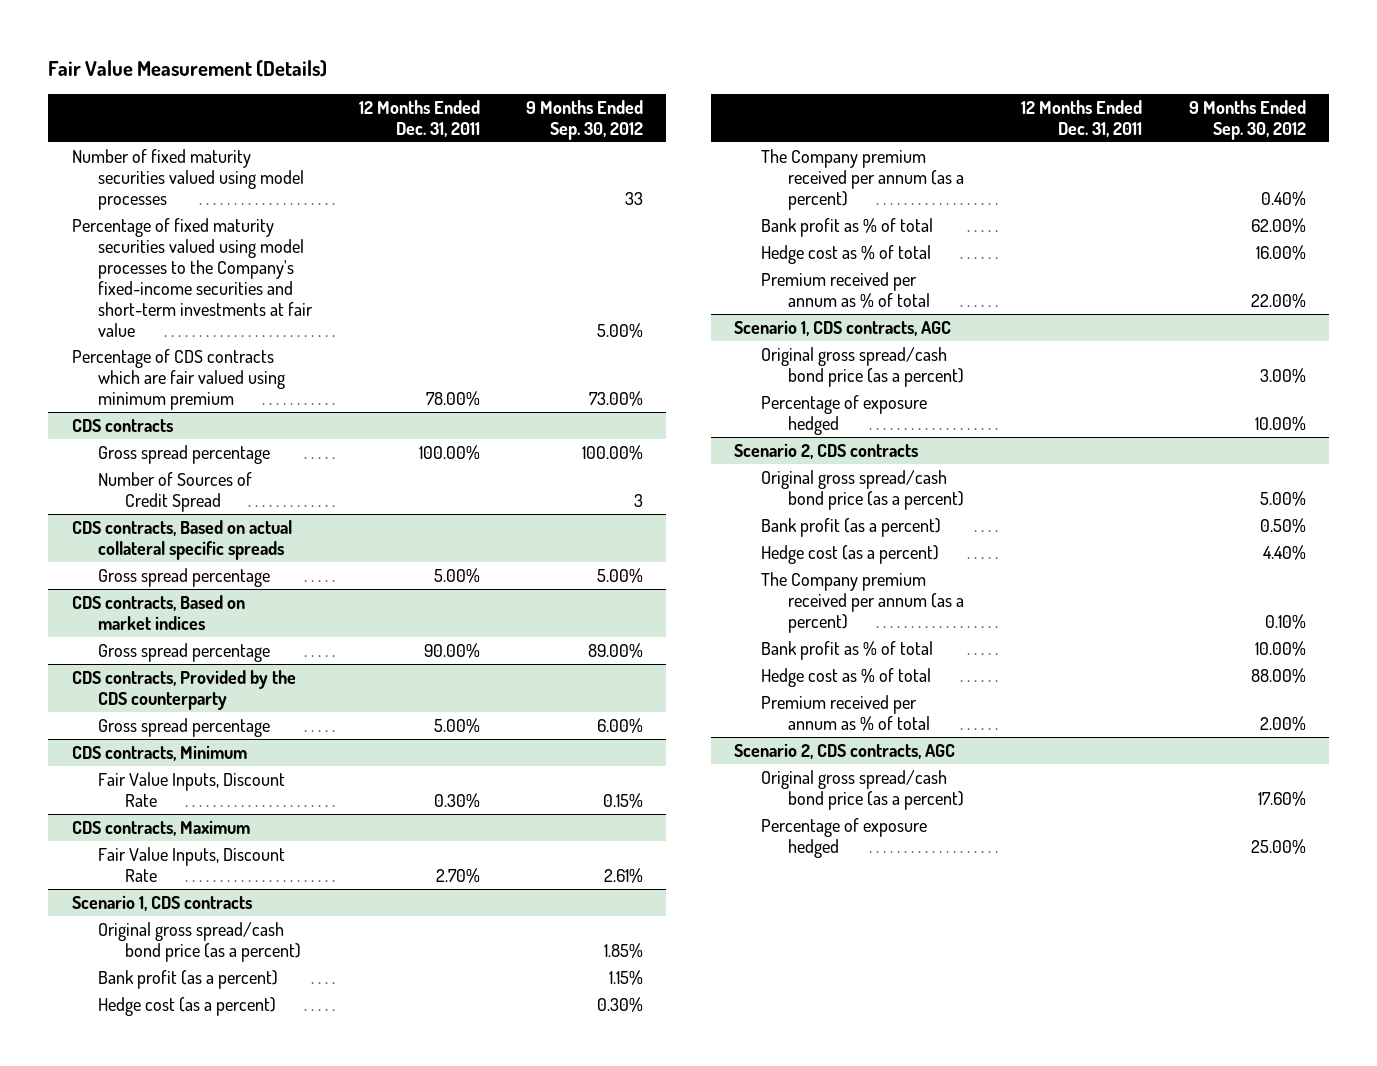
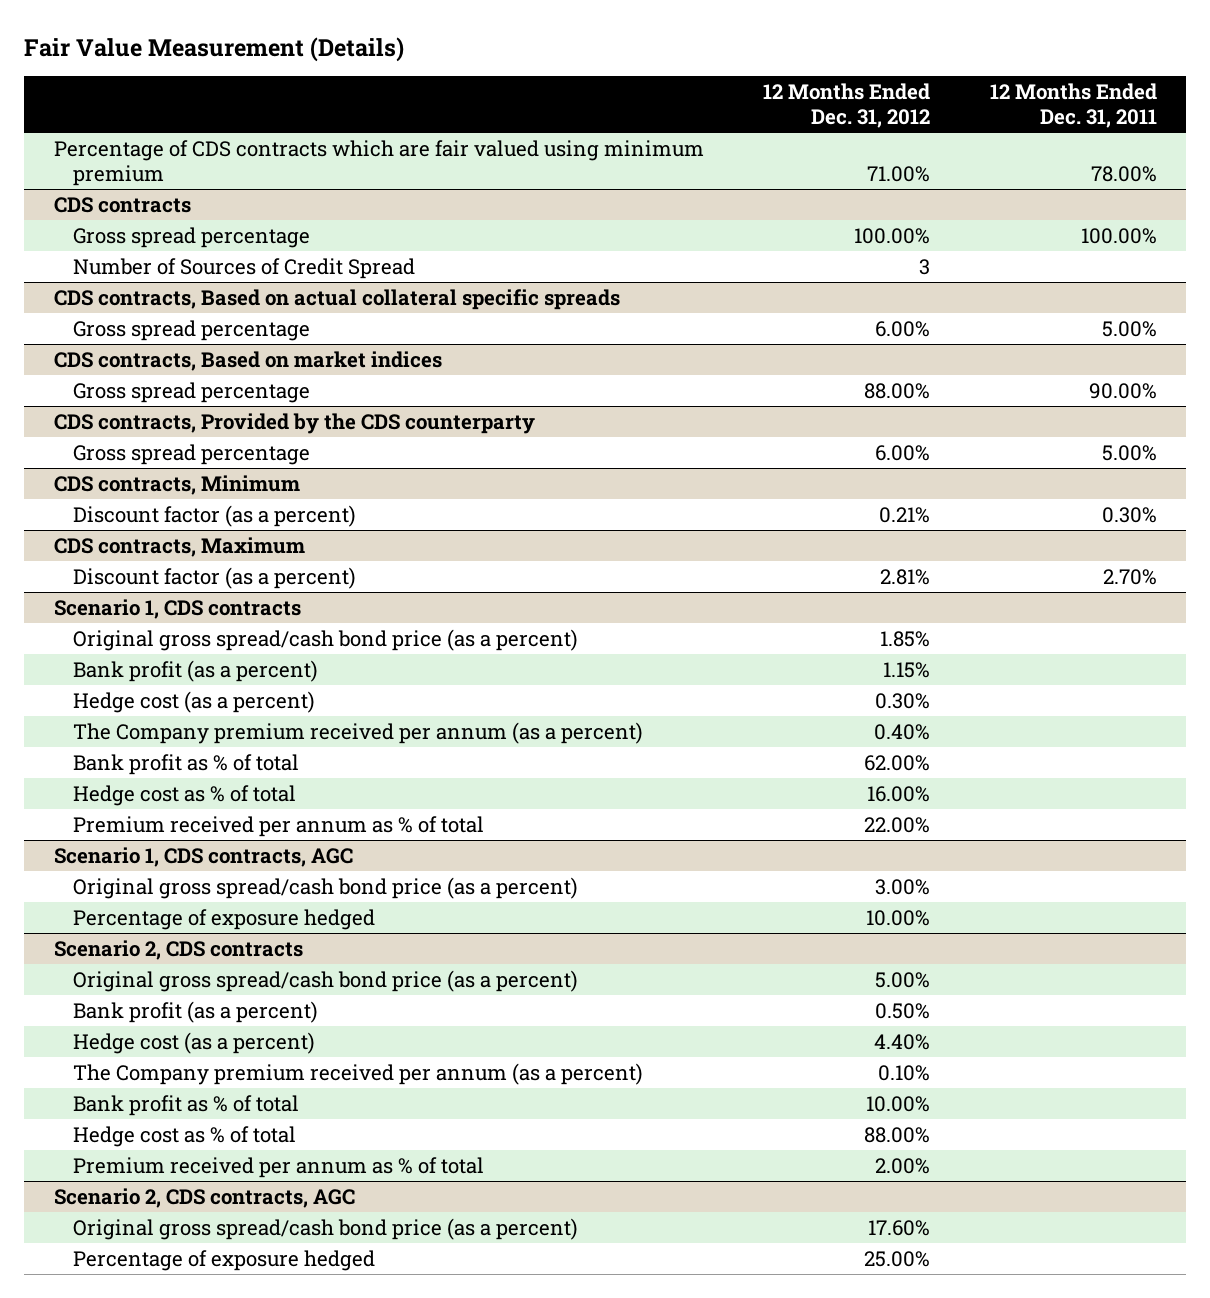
[526,100,644,140] 9 Months Ended Sep. 30, 2012 -> none
none -> [763,83,931,128] 12 Months Ended Dec. 31, 2012
[71,148,305,210] Number of fixed maturity securities valued using model processes -> none
[71,217,314,337] Percentage of fixed maturity securities valued using model processes to the Company's fixed-income securities and short-term investments at fair value -> none
[98,771,286,807] Fair Value Inputs, Discount Rate -> [73,504,357,527] Discount factor (as a percent)
[98,846,286,882] Fair Value Inputs, Discount Rate -> [73,566,357,589] Discount factor (as a percent)

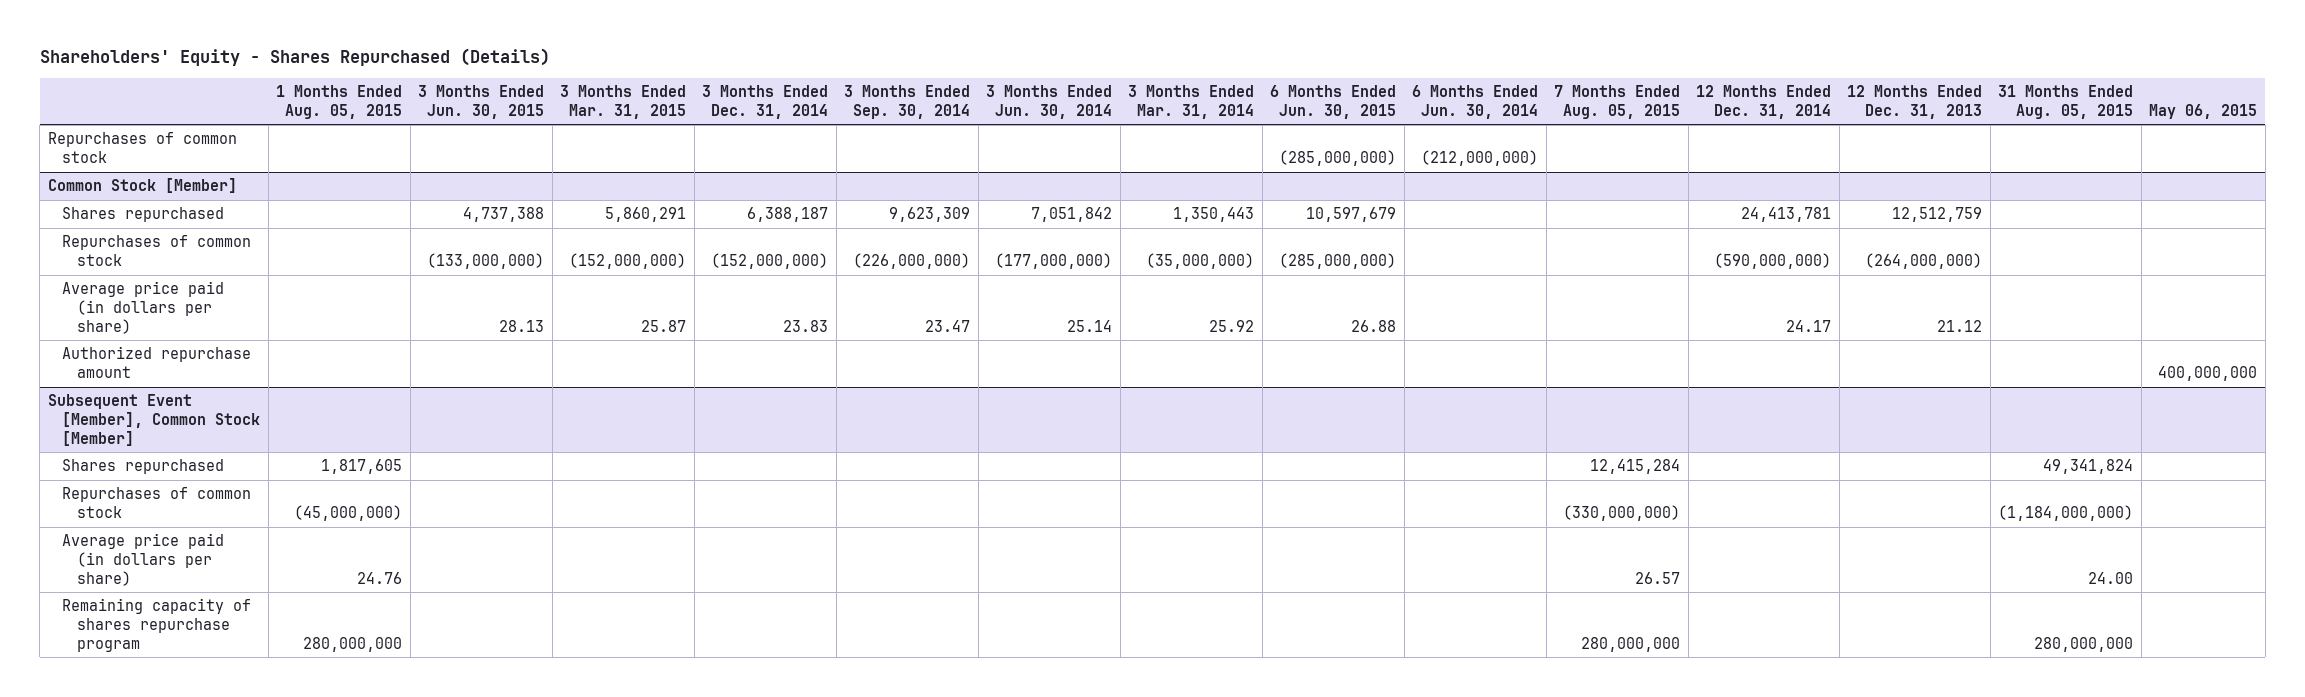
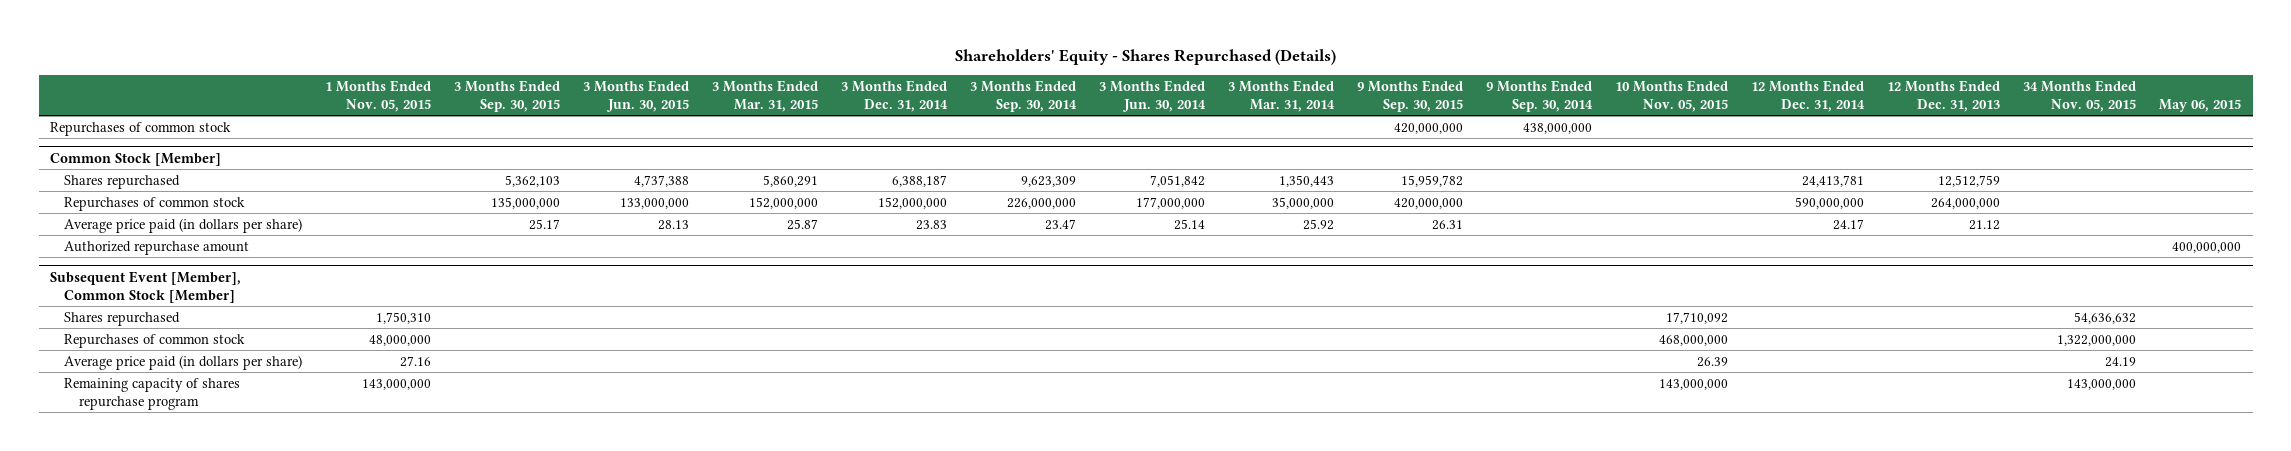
[276,85,403,119] 1 Months Ended Aug. 05, 2015 -> none
[1270,85,1397,119] 6 Months Ended Jun. 30, 2015 -> none
[1412,85,1539,119] 6 Months Ended Jun. 30, 2014 -> none
[1554,85,1681,119] 7 Months Ended Aug. 05, 2015 -> none
[1998,85,2134,119] 31 Months Ended Aug. 05, 2015 -> none
none -> [325,80,432,113] 1 Months Ended Nov. 05, 2015
none -> [454,80,561,113] 3 Months Ended Sep. 30, 2015
none -> [1357,80,1464,113] 9 Months Ended Sep. 30, 2015
none -> [1486,80,1594,113] 9 Months Ended Sep. 30, 2014
none -> [1615,80,1729,113] 10 Months Ended Nov. 05, 2015
none -> [2023,80,2137,113] 34 Months Ended Nov. 05, 2015
[427,253,545,270] (133,000,000) -> [620,197,690,209] 133,000,000
[569,253,687,270] (152,000,000) -> [749,196,819,209] 152,000,000
[711,253,829,270] (152,000,000) -> [878,196,948,209] 152,000,000
[853,253,971,270] (226,000,000) -> [1007,197,1077,209] 226,000,000
[995,253,1113,270] (177,000,000) -> [1136,196,1206,209] 177,000,000
[1146,253,1255,270] (35,000,000) -> [1272,196,1335,209] 35,000,000
[1714,253,1832,270] (590,000,000) -> [1795,196,1865,209] 590,000,000
[1865,253,1983,270] (264,000,000) -> [1931,197,2001,209] 264,000,000

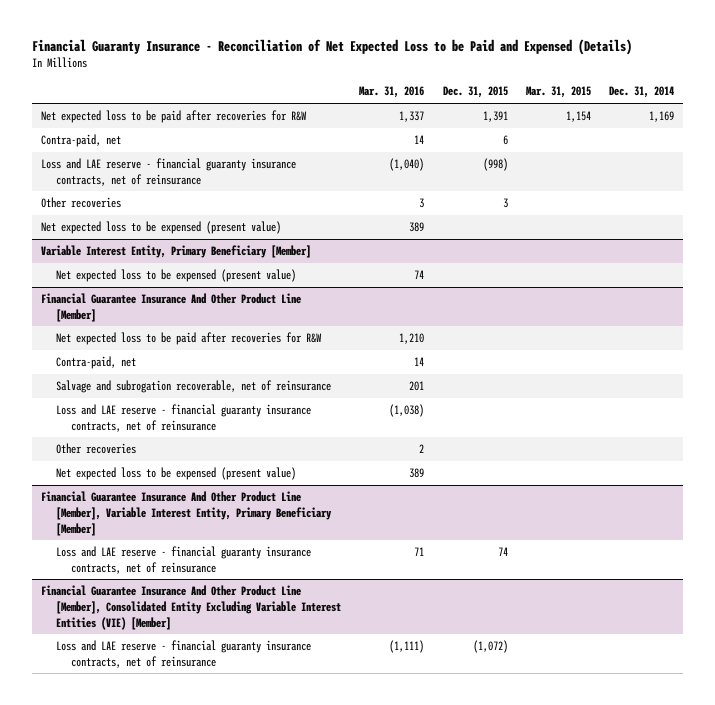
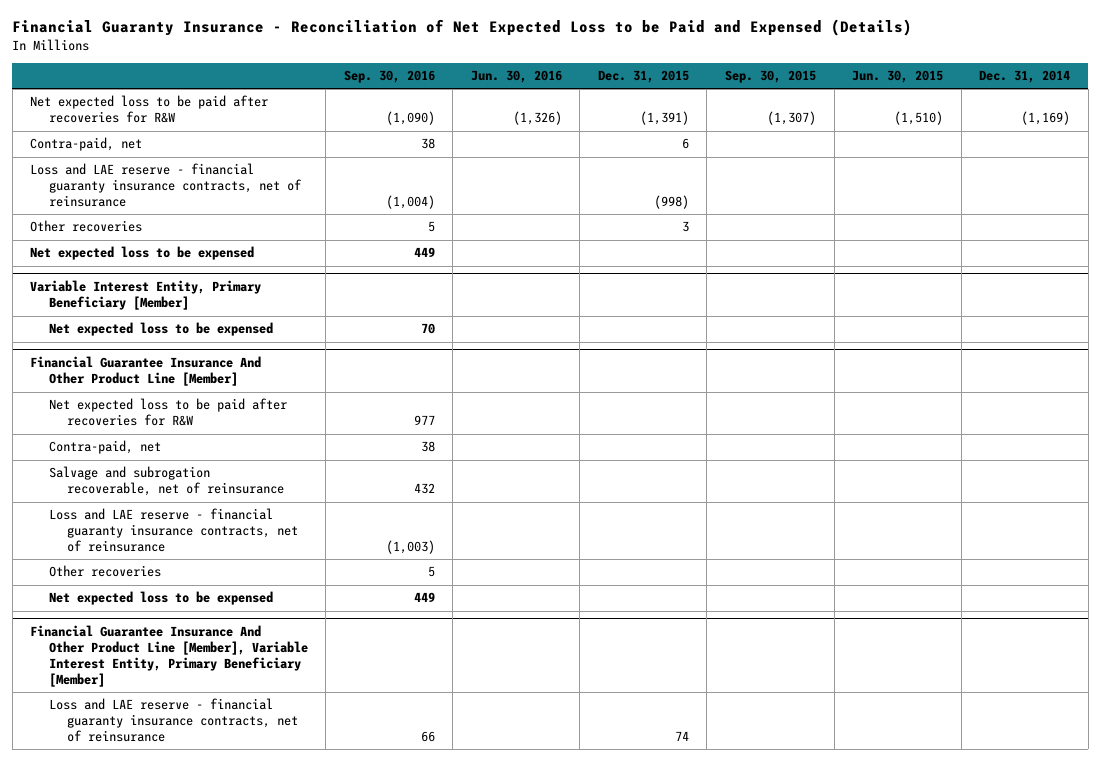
[359,86,425,99] Mar. 31, 2016 -> none
[525,86,591,99] Mar. 31, 2015 -> none
none -> [343,69,435,83] Sep. 30, 2016
none -> [470,69,562,83] Jun. 30, 2016
none -> [725,69,817,83] Sep. 30, 2015
none -> [852,69,944,83] Jun. 30, 2015
[482,111,508,123] 1,391 -> [639,111,689,126] (1,391)
[649,111,675,123] 1,169 -> [1021,111,1071,126] (1,169)
[41,221,282,235] Net expected loss to be expensed (present value) -> [30,246,255,261] Net expected loss to be expensed
[55,269,296,283] Net expected loss to be expensed (present value) -> [48,322,273,337] Net expected loss to be expensed
[55,467,296,481] Net expected loss to be expensed (present value) -> [48,591,273,606] Net expected loss to be expensed
[41,585,341,630] Financial Guarantee Insurance And Other Product Line [Member], Consolidated Entity Excluding Variable Interest Entities (VIE) [Member] -> none
[55,640,311,668] Loss and LAE reserve - financial guaranty insurance contracts, net of reinsurance -> none

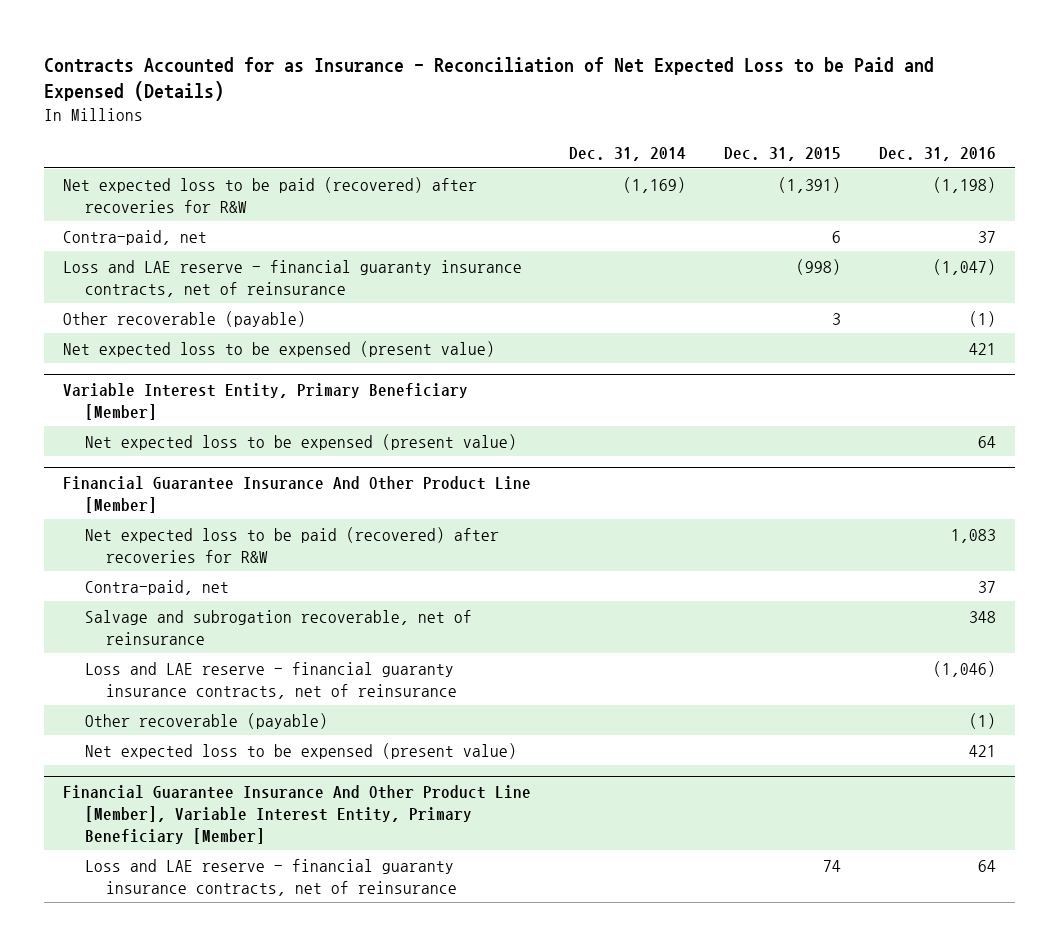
[12,19,913,37] Financial Guaranty Insurance - Reconciliation of Net Expected Loss to be Paid and Expensed (Details) -> [43,56,934,102] Contracts Accounted for as Insurance - Reconciliation of Net Expected Loss to be Paid and Expensed (Details)
[343,69,435,83] Sep. 30, 2016 -> none
[470,69,562,83] Jun. 30, 2016 -> none
[725,69,817,83] Sep. 30, 2015 -> none
[852,69,944,83] Jun. 30, 2015 -> none
none -> [879,147,997,162] Dec. 31, 2016
[30,95,269,124] Net expected loss to be paid after recoveries for R&W -> [62,176,477,213] Net expected loss to be paid (recovered) after recoveries for R&W
[30,220,143,233] Other recoveries -> [62,310,306,327] Other recoverable (payable)
[30,246,255,261] Net expected loss to be expensed -> [62,340,495,357] Net expected loss to be expensed (present value)
[48,322,273,337] Net expected loss to be expensed -> [84,433,517,450] Net expected loss to be expensed (present value)
[48,398,287,427] Net expected loss to be paid after recoveries for R&W -> [84,526,499,563] Net expected loss to be paid (recovered) after recoveries for R&W
[48,565,161,578] Other recoveries -> [84,712,328,729] Other recoverable (payable)
[48,591,273,606] Net expected loss to be expensed -> [84,742,517,759] Net expected loss to be expensed (present value)

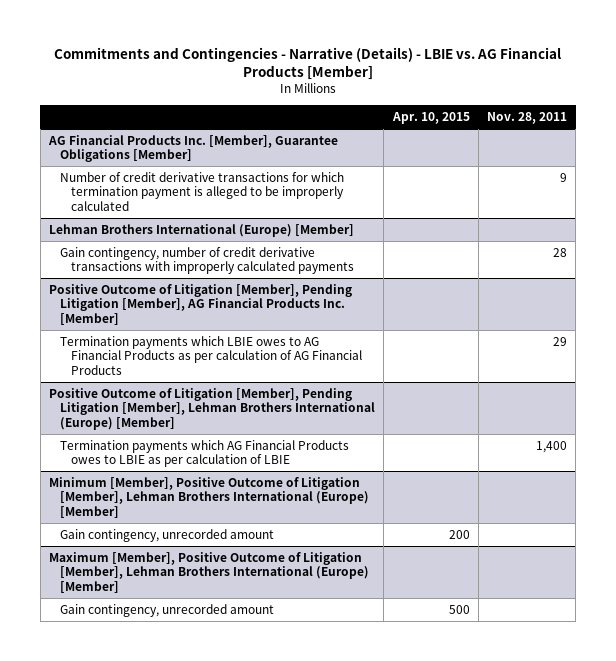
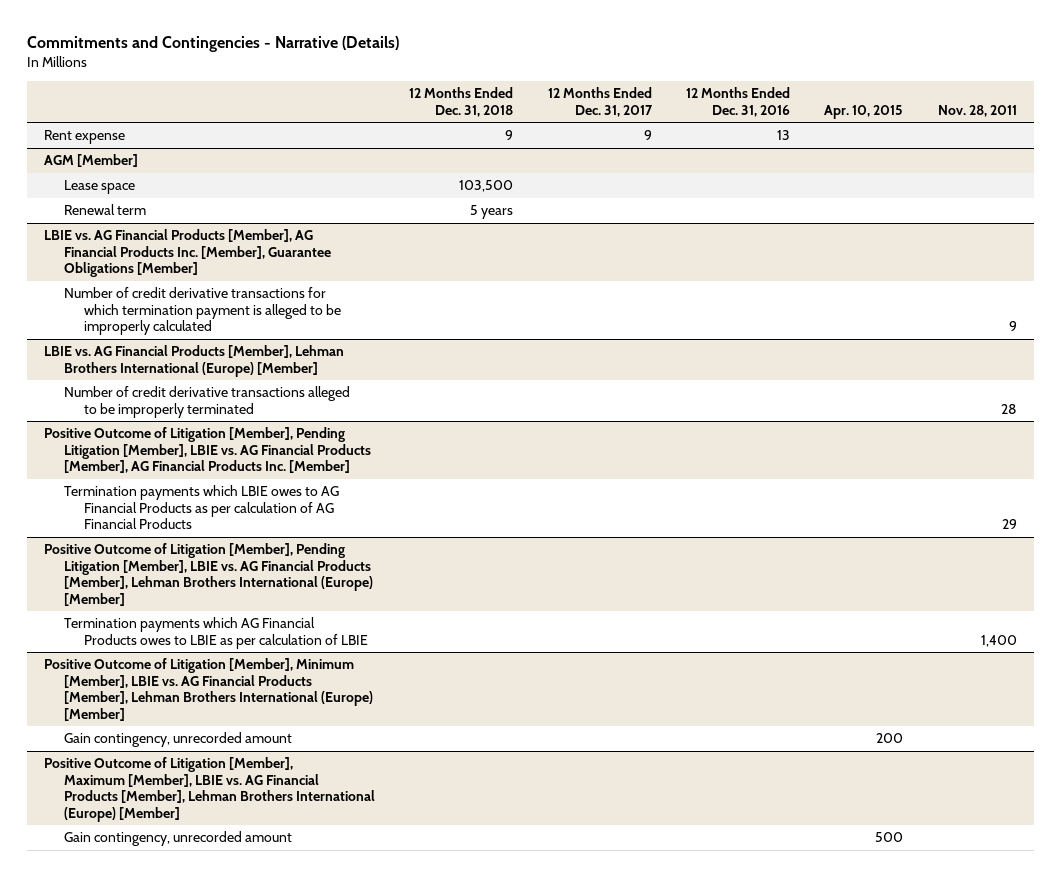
[53,46,561,81] Commitments and Contingencies - Narrative (Details) - LBIE vs. AG Financial Products [Member] -> [26,36,399,53] Commitments and Contingencies - Narrative (Details)
none -> [409,87,514,117] 12 Months Ended Dec. 31, 2018
none -> [547,87,653,117] 12 Months Ended Dec. 31, 2017
none -> [686,87,791,117] 12 Months Ended Dec. 31, 2016
none -> [43,130,125,145] Rent expense
none -> [43,154,138,168] AGM [Member]
none -> [64,180,136,195] Lease space
none -> [64,204,147,216] Renewal term
[47,134,338,163] AG Financial Products Inc. [Member], Guarantee Obligations [Member] -> [43,229,332,278] LBIE vs. AG Financial Products [Member], AG Financial Products Inc. [Member], Guarantee Obligations [Member]
[48,223,354,237] Lehman Brothers International (Europe) [Member] -> [43,345,344,377] LBIE vs. AG Financial Products [Member], Lehman Brothers International (Europe) [Member]
[59,246,355,275] Gain contingency, number of credit derivative transactions with improperly calculated payments -> [64,386,351,418] Number of credit derivative transactions alleged to be improperly terminated
[48,283,352,325] Positive Outcome of Litigation [Member], Pending Litigation [Member], AG Financial Products Inc. [Member] -> [43,427,372,474] Positive Outcome of Litigation [Member], Pending Litigation [Member], LBIE vs. AG Financial Products [Member], AG Financial Products Inc. [Member]
[48,387,375,430] Positive Outcome of Litigation [Member], Pending Litigation [Member], Lehman Brothers International (Europe) [Member] -> [43,543,374,606] Positive Outcome of Litigation [Member], Pending Litigation [Member], LBIE vs. AG Financial Products [Member], Lehman Brothers International (Europe) [Member]
[48,476,369,518] Minimum [Member], Positive Outcome of Litigation [Member], Lehman Brothers International (Europe) [Member] -> [43,658,374,721] Positive Outcome of Litigation [Member], Minimum [Member], LBIE vs. AG Financial Products [Member], Lehman Brothers International (Europe) [Member]
[48,551,369,593] Maximum [Member], Positive Outcome of Litigation [Member], Lehman Brothers International (Europe) [Member] -> [43,757,376,822] Positive Outcome of Litigation [Member], Maximum [Member], LBIE vs. AG Financial Products [Member], Lehman Brothers International (Europe) [Member]

